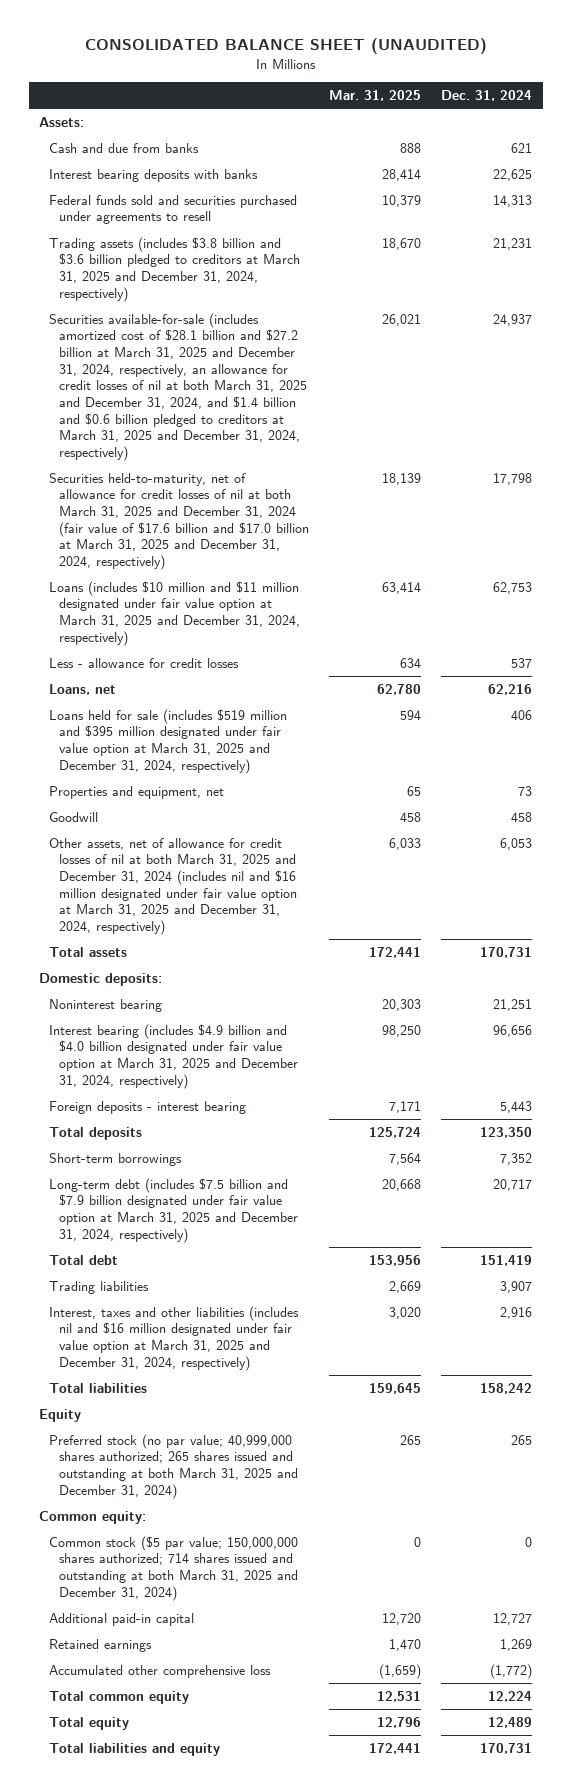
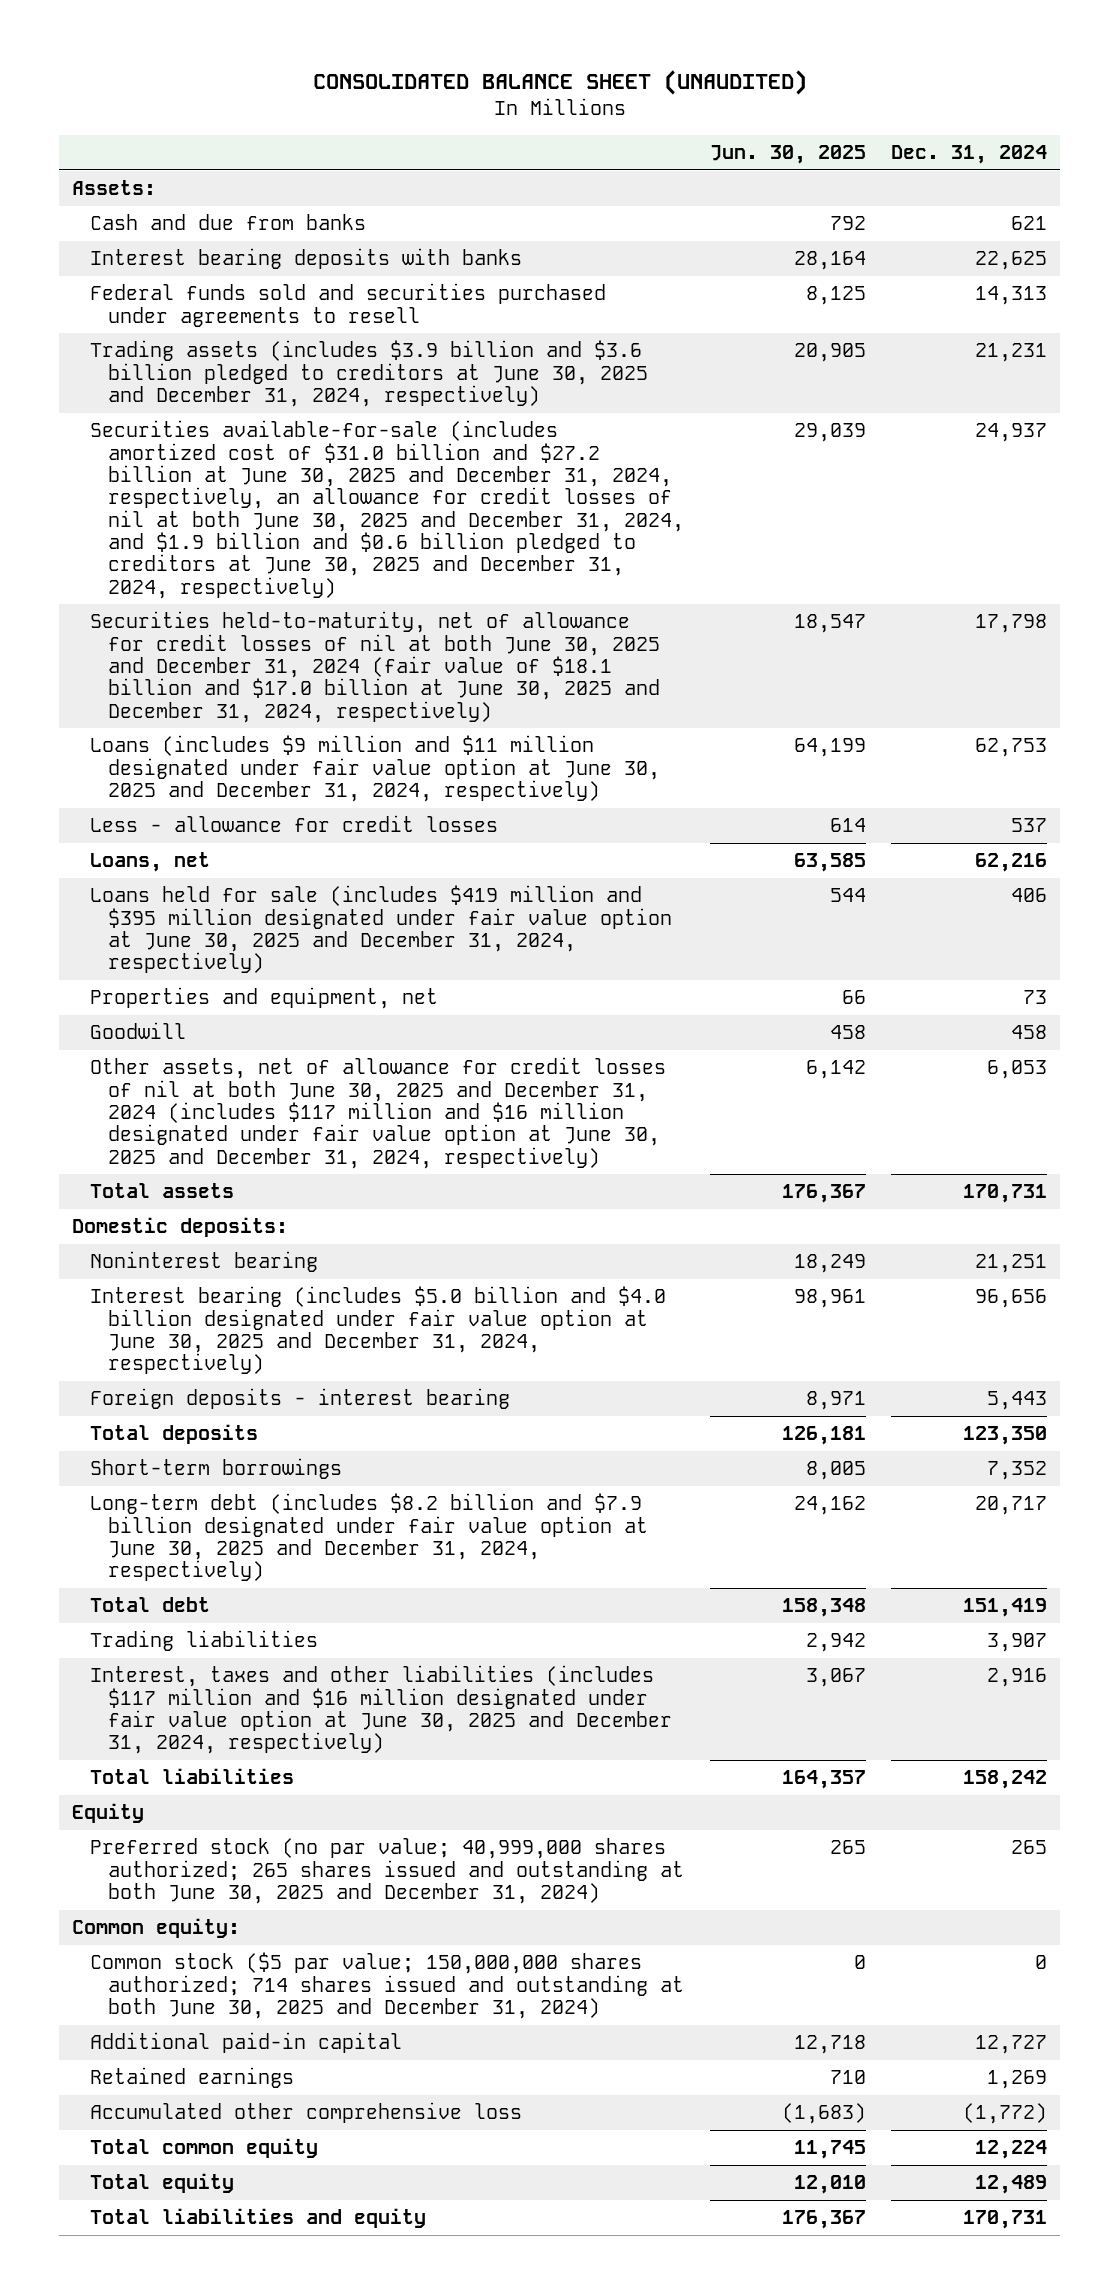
[329,89,422,101] Mar. 31, 2025 -> none
none -> [709,144,866,164] Jun. 30, 2025
[49,236,300,302] Trading assets (includes $3.8 billion and $3.6 billion pledged to creditors at March 31, 2025 and December 31, 2024, respectively) -> [90,340,649,407] Trading assets (includes $3.9 billion and $3.6 billion pledged to creditors at June 30, 2025 and December 31, 2024, respectively)
[49,312,307,462] Securities available-for-sale (includes amortized cost of $28.1 billion and $27.2 billion at March 31, 2025 and December 31, 2024, respectively, an allowance for credit losses of nil at both March 31, 2025 and December 31, 2024, and $1.4 billion and $0.6 billion pledged to creditors at March 31, 2025 and December 31, 2024, respectively) -> [90,420,685,599] Securities available-for-sale (includes amortized cost of $31.0 billion and $27.2 billion at June 30, 2025 and December 31, 2024, respectively, an allowance for credit losses of nil at both June 30, 2025 and December 31, 2024, and $1.9 billion and $0.6 billion pledged to creditors at June 30, 2025 and December 31, 2024, respectively)
[49,472,309,571] Securities held-to-maturity, net of allowance for credit losses of nil at both March 31, 2025 and December 31, 2024 (fair value of $17.6 billion and $17.0 billion at March 31, 2025 and December 31, 2024, respectively) -> [90,611,661,723] Securities held-to-maturity, net of allowance for credit losses of nil at both June 30, 2025 and December 31, 2024 (fair value of $18.1 billion and $17.0 billion at June 30, 2025 and December 31, 2024, respectively)
[49,580,300,646] Loans (includes $10 million and $11 million designated under fair value option at March 31, 2025 and December 31, 2024, respectively) -> [90,735,661,802] Loans (includes $9 million and $11 million designated under fair value option at June 30, 2025 and December 31, 2024, respectively)
[49,708,288,774] Loans held for sale (includes $519 million and $395 million designated under fair value option at March 31, 2025 and December 31, 2024, respectively) -> [90,885,673,974] Loans held for sale (includes $419 million and $395 million designated under fair value option at June 30, 2025 and December 31, 2024, respectively)
[49,837,297,936] Other assets, net of allowance for credit losses of nil at both March 31, 2025 and December 31, 2024 (includes nil and $16 million designated under fair value option at March 31, 2025 and December 31, 2024, respectively) -> [90,1057,667,1169] Other assets, net of allowance for credit losses of nil at both June 30, 2025 and December 31, 2024 (includes $117 million and $16 million designated under fair value option at June 30, 2025 and December 31, 2024, respectively)
[49,1023,298,1089] Interest bearing (includes $4.9 billion and $4.0 billion designated under fair value option at March 31, 2025 and December 31, 2024, respectively) -> [90,1286,667,1375] Interest bearing (includes $5.0 billion and $4.0 billion designated under fair value option at June 30, 2025 and December 31, 2024, respectively)
[49,1177,298,1243] Long-term debt (includes $7.5 billion and $7.9 billion designated under fair value option at March 31, 2025 and December 31, 2024, respectively) -> [90,1493,649,1582] Long-term debt (includes $8.2 billion and $7.9 billion designated under fair value option at June 30, 2025 and December 31, 2024, respectively)
[49,1305,300,1371] Interest, taxes and other liabilities (includes nil and $16 million designated under fair value option at March 31, 2025 and December 31, 2024, respectively) -> [90,1665,673,1755] Interest, taxes and other liabilities (includes $117 million and $16 million designated under fair value option at June 30, 2025 and December 31, 2024, respectively)
[49,1433,298,1499] Preferred stock (no par value; 40,999,000 shares authorized; 265 shares issued and outstanding at both March 31, 2025 and December 31, 2024) -> [90,1838,685,1904] Preferred stock (no par value; 40,999,000 shares authorized; 265 shares issued and outstanding at both June 30, 2025 and December 31, 2024)
[49,1535,299,1601] Common stock ($5 par value; 150,000,000 shares authorized; 714 shares issued and outstanding at both March 31, 2025 and December 31, 2024) -> [90,1952,685,2019] Common stock ($5 par value; 150,000,000 shares authorized; 714 shares issued and outstanding at both June 30, 2025 and December 31, 2024)

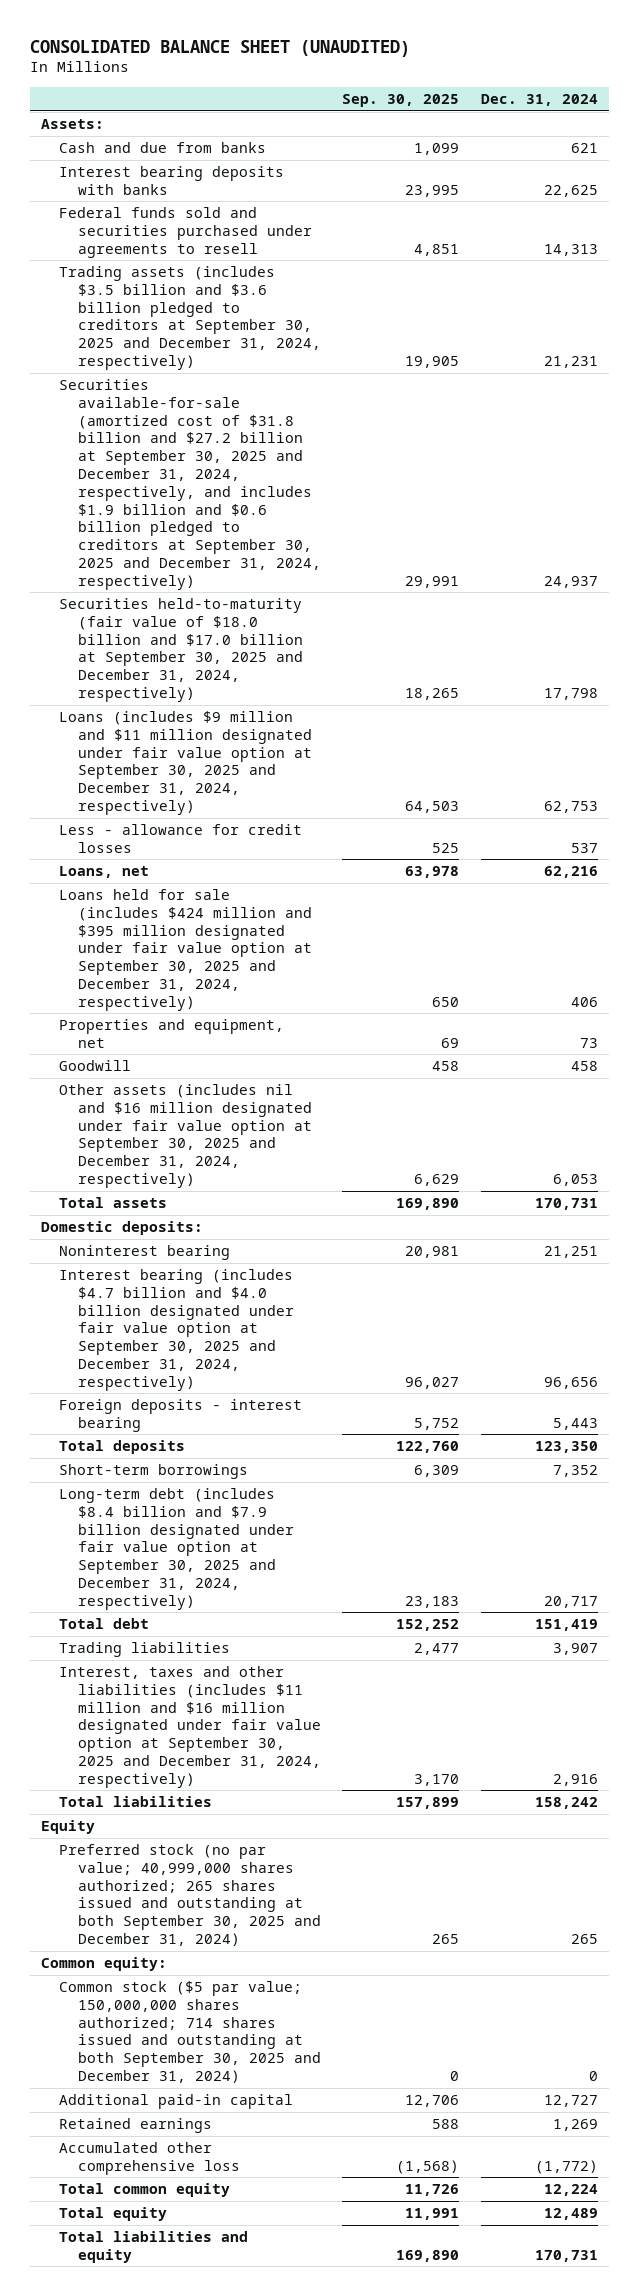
[709,144,866,164] Jun. 30, 2025 -> none
none -> [342,94,460,108] Sep. 30, 2025
[90,340,649,407] Trading assets (includes $3.9 billion and $3.6 billion pledged to creditors at June 30, 2025 and December 31, 2024, respectively) -> [59,266,321,370] Trading assets (includes $3.5 billion and $3.6 billion pledged to creditors at September 30, 2025 and December 31, 2024, respectively)
[90,420,685,599] Securities available-for-sale (includes amortized cost of $31.0 billion and $27.2 billion at June 30, 2025 and December 31, 2024, respectively, an allowance for credit losses of nil at both June 30, 2025 and December 31, 2024, and $1.9 billion and $0.6 billion pledged to creditors at June 30, 2025 and December 31, 2024, respectively) -> [59,379,321,590] Securities available-for-sale (amortized cost of $31.8 billion and $27.2 billion at September 30, 2025 and December 31, 2024, respectively, and includes $1.9 billion and $0.6 billion pledged to creditors at September 30, 2025 and December 31, 2024, respectively)
[90,611,661,723] Securities held-to-maturity, net of allowance for credit losses of nil at both June 30, 2025 and December 31, 2024 (fair value of $18.1 billion and $17.0 billion at June 30, 2025 and December 31, 2024, respectively) -> [59,598,303,702] Securities held-to-maturity (fair value of $18.0 billion and $17.0 billion at September 30, 2025 and December 31, 2024, respectively)
[90,735,661,802] Loans (includes $9 million and $11 million designated under fair value option at June 30, 2025 and December 31, 2024, respectively) -> [59,711,312,815] Loans (includes $9 million and $11 million designated under fair value option at September 30, 2025 and December 31, 2024, respectively)
[90,885,673,974] Loans held for sale (includes $419 million and $395 million designated under fair value option at June 30, 2025 and December 31, 2024, respectively) -> [59,889,312,1011] Loans held for sale (includes $424 million and $395 million designated under fair value option at September 30, 2025 and December 31, 2024, respectively)
[90,1057,667,1169] Other assets, net of allowance for credit losses of nil at both June 30, 2025 and December 31, 2024 (includes $117 million and $16 million designated under fair value option at June 30, 2025 and December 31, 2024, respectively) -> [59,1084,312,1188] Other assets (includes nil and $16 million designated under fair value option at September 30, 2025 and December 31, 2024, respectively)
[90,1286,667,1375] Interest bearing (includes $5.0 billion and $4.0 billion designated under fair value option at June 30, 2025 and December 31, 2024, respectively) -> [59,1269,294,1391] Interest bearing (includes $4.7 billion and $4.0 billion designated under fair value option at September 30, 2025 and December 31, 2024, respectively)
[90,1493,649,1582] Long-term debt (includes $8.2 billion and $7.9 billion designated under fair value option at June 30, 2025 and December 31, 2024, respectively) -> [59,1488,294,1610] Long-term debt (includes $8.4 billion and $7.9 billion designated under fair value option at September 30, 2025 and December 31, 2024, respectively)
[90,1665,673,1755] Interest, taxes and other liabilities (includes $117 million and $16 million designated under fair value option at June 30, 2025 and December 31, 2024, respectively) -> [59,1666,321,1788] Interest, taxes and other liabilities (includes $11 million and $16 million designated under fair value option at September 30, 2025 and December 31, 2024, respectively)
[90,1838,685,1904] Preferred stock (no par value; 40,999,000 shares authorized; 265 shares issued and outstanding at both June 30, 2025 and December 31, 2024) -> [59,1844,321,1946] Preferred stock (no par value; 40,999,000 shares authorized; 265 shares issued and outstanding at both September 30, 2025 and December 31, 2024)
[90,1952,685,2019] Common stock ($5 par value; 150,000,000 shares authorized; 714 shares issued and outstanding at both June 30, 2025 and December 31, 2024) -> [59,1981,321,2083] Common stock ($5 par value; 150,000,000 shares authorized; 714 shares issued and outstanding at both September 30, 2025 and December 31, 2024)

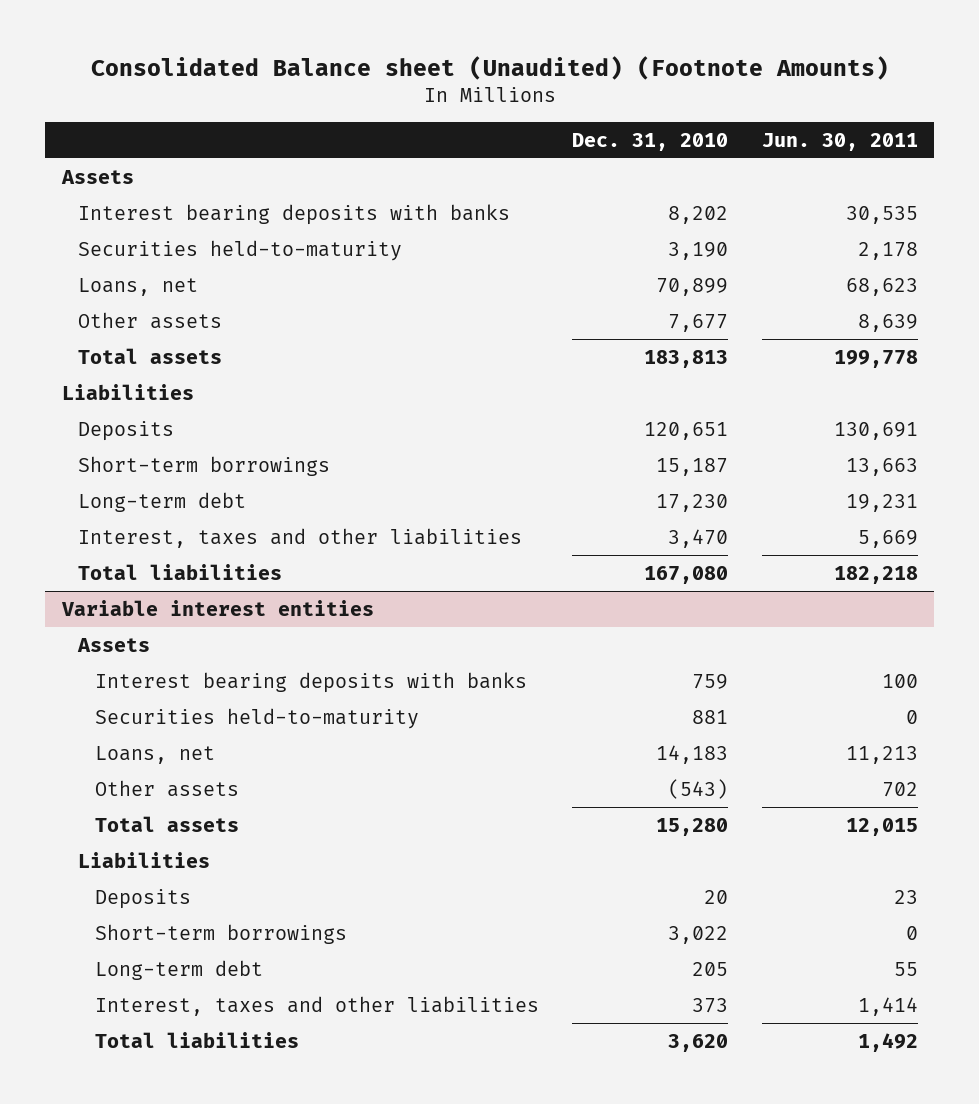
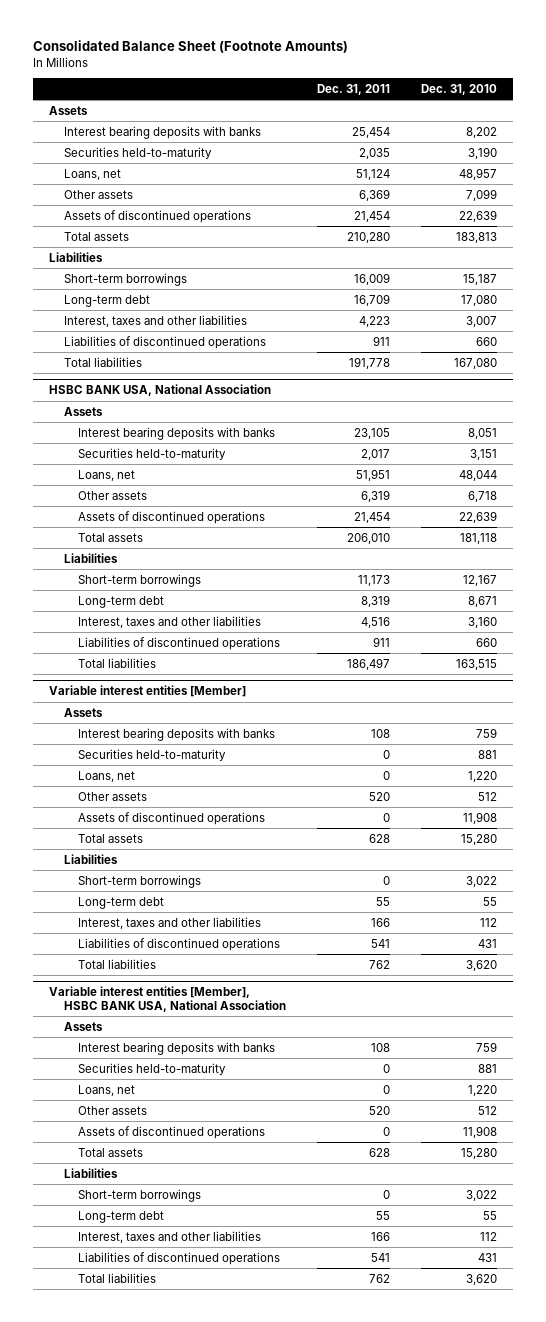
[90,55,889,80] Consolidated Balance sheet (Unaudited) (Footnote Amounts) -> [33,39,349,53] Consolidated Balance Sheet (Footnote Amounts)
[761,132,918,151] Jun. 30, 2011 -> none
none -> [316,83,390,95] Dec. 31, 2011
[656,277,729,296] 70,899 -> [459,167,498,180] 48,957
[668,313,729,332] 7,677 -> [466,188,498,201] 7,099
none -> [63,209,251,223] Assets of discontinued operations
[78,420,175,441] Deposits -> none
[656,493,729,512] 17,230 -> [461,294,498,306] 17,080
[668,528,729,548] 3,470 -> [466,315,498,327] 3,007
none -> [63,335,266,349] Liabilities of discontinued operations
[60,599,374,616] Variable interest entities -> none
none -> [48,384,271,397] HSBC BANK USA, National Association
none -> [78,426,276,440] Interest bearing deposits with banks
none -> [78,447,227,460] Securities held-to-maturity
none -> [78,469,136,481] Loans, net
none -> [78,490,148,500] Other assets
none -> [78,510,266,524] Assets of discontinued operations
none -> [78,532,144,542] Total assets
none -> [63,552,118,563] Liabilities
none -> [78,573,202,587] Short-term borrowings
none -> [78,595,165,608] Long-term debt
none -> [78,615,262,628] Interest, taxes and other liabilities
none -> [78,636,281,650] Liabilities of discontinued operations
none -> [78,657,157,668] Total liabilities
none -> [48,685,246,698] Variable interest entities [Member]
none -> [63,707,103,717] Assets
[656,744,729,764] 14,183 -> [468,770,498,782] 1,220
[668,778,729,799] (543) -> [478,791,498,801] 512
none -> [78,811,266,825] Assets of discontinued operations
[95,888,192,909] Deposits -> none
[692,961,729,976] 205 -> [483,896,498,906] 55
[692,997,729,1013] 373 -> [480,917,498,927] 112
none -> [78,937,281,951] Liabilities of discontinued operations
none -> [48,986,286,1012] Variable interest entities [Member], HSBC BANK USA, National Association
none -> [63,1021,103,1031] Assets
none -> [78,1041,276,1055] Interest bearing deposits with banks
none -> [78,1062,227,1075] Securities held-to-maturity
none -> [78,1084,136,1096] Loans, net
none -> [78,1105,148,1115] Other assets
none -> [78,1125,266,1139] Assets of discontinued operations
none -> [78,1147,144,1157] Total assets
none -> [63,1167,118,1178] Liabilities
none -> [78,1188,202,1202] Short-term borrowings
none -> [78,1210,165,1223] Long-term debt
none -> [78,1230,262,1243] Interest, taxes and other liabilities
none -> [78,1251,281,1265] Liabilities of discontinued operations
none -> [78,1272,157,1283] Total liabilities

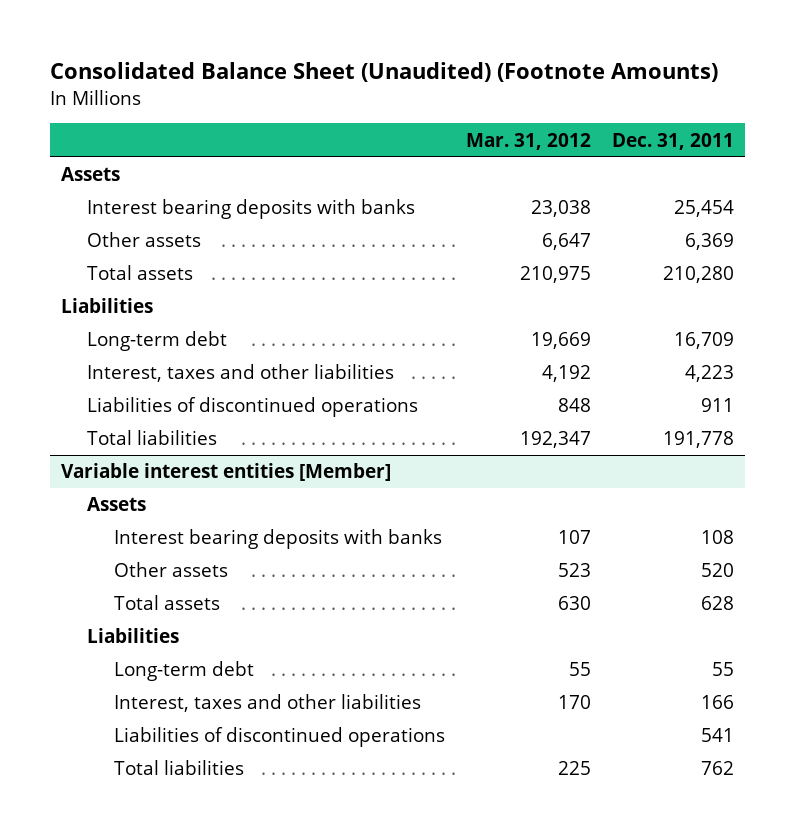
[33,39,349,53] Consolidated Balance Sheet (Footnote Amounts) -> [50,62,719,83] Consolidated Balance Sheet (Unaudited) (Footnote Amounts)
[421,83,498,95] Dec. 31, 2010 -> none
none -> [466,132,592,150] Mar. 31, 2012
[63,146,212,159] Securities held-to-maturity -> none
[63,168,121,180] Loans, net -> none
[63,209,251,223] Assets of discontinued operations -> none
[63,272,187,286] Short-term borrowings -> none
[48,384,271,397] HSBC BANK USA, National Association -> none
[63,406,103,416] Assets -> none
[78,426,276,440] Interest bearing deposits with banks -> none
[78,447,227,460] Securities held-to-maturity -> none
[78,469,136,481] Loans, net -> none
[78,490,148,500] Other assets -> none
[78,510,266,524] Assets of discontinued operations -> none
[78,532,144,542] Total assets -> none
[63,552,118,563] Liabilities -> none
[78,573,202,587] Short-term borrowings -> none
[78,595,165,608] Long-term debt -> none
[78,615,262,628] Interest, taxes and other liabilities -> none
[78,636,281,650] Liabilities of discontinued operations -> none
[78,657,157,668] Total liabilities -> none
[78,748,227,761] Securities held-to-maturity -> none
[78,770,136,782] Loans, net -> none
[78,811,266,825] Assets of discontinued operations -> none
[78,874,202,888] Short-term borrowings -> none
[48,986,286,1012] Variable interest entities [Member], HSBC BANK USA, National Association -> none
[63,1021,103,1031] Assets -> none
[78,1041,276,1055] Interest bearing deposits with banks -> none
[78,1062,227,1075] Securities held-to-maturity -> none
[78,1084,136,1096] Loans, net -> none
[78,1105,148,1115] Other assets -> none
[78,1125,266,1139] Assets of discontinued operations -> none
[78,1147,144,1157] Total assets -> none
[63,1167,118,1178] Liabilities -> none
[78,1188,202,1202] Short-term borrowings -> none
[78,1210,165,1223] Long-term debt -> none
[78,1230,262,1243] Interest, taxes and other liabilities -> none
[78,1251,281,1265] Liabilities of discontinued operations -> none
[78,1272,157,1283] Total liabilities -> none

